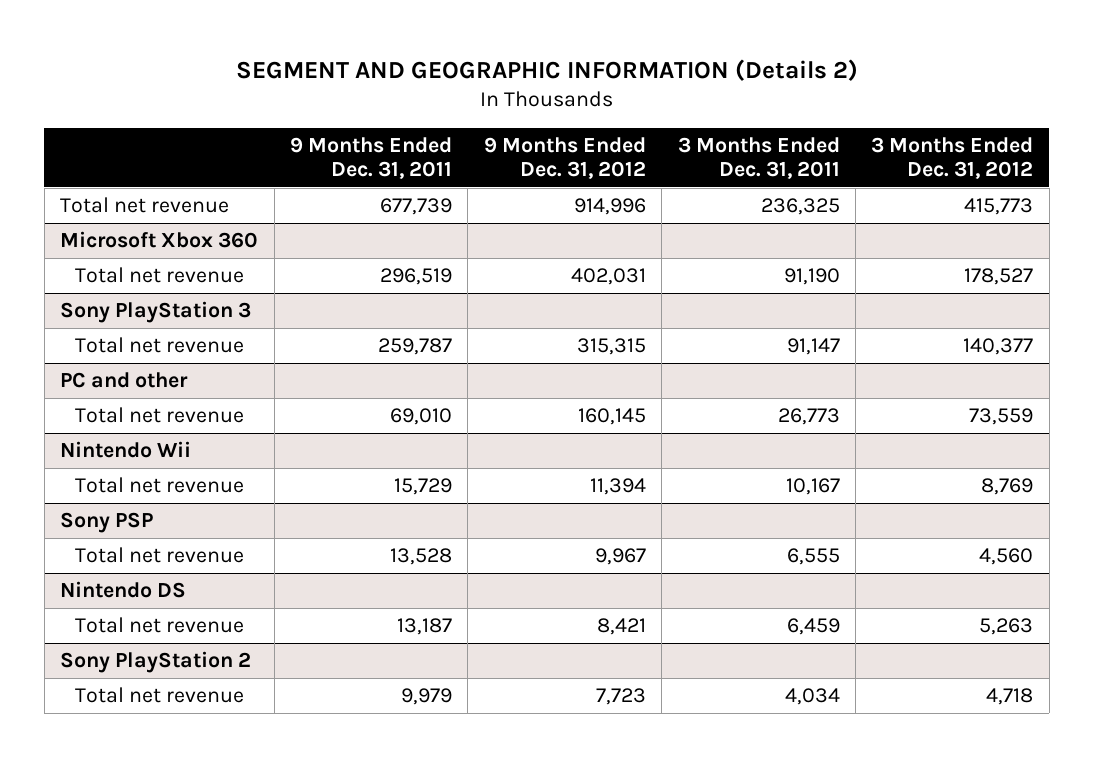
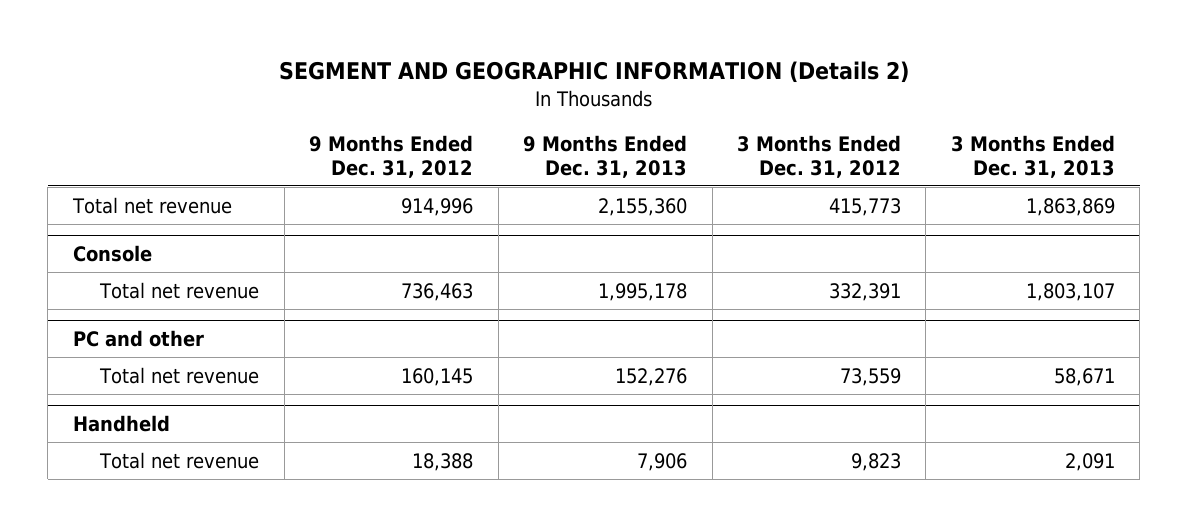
[290,136,453,180] 9 Months Ended Dec. 31, 2011 -> none
[677,136,840,180] 3 Months Ended Dec. 31, 2011 -> none
none -> [523,135,688,178] 9 Months Ended Dec. 31, 2013
none -> [950,135,1115,178] 3 Months Ended Dec. 31, 2013
[60,230,259,248] Microsoft Xbox 360 -> none
[60,300,252,323] Sony PlayStation 3 -> none
[75,336,245,353] Total net revenue -> none
none -> [72,245,152,263] Console
[570,267,646,285] 402,031 -> [401,282,474,301] 736,463
[964,267,1034,285] 178,527 -> [829,282,902,301] 332,391
[60,440,192,458] Nintendo Wii -> none
[60,511,154,533] Sony PSP -> none
[75,546,245,563] Total net revenue -> none
[60,580,187,598] Nintendo DS -> none
[75,616,245,633] Total net revenue -> none
[60,650,252,673] Sony PlayStation 2 -> none
[75,686,245,703] Total net revenue -> none
none -> [72,415,170,433] Handheld
[589,477,646,495] 11,394 -> [412,452,474,471] 18,388
[981,477,1034,495] 8,769 -> [851,452,902,471] 9,823

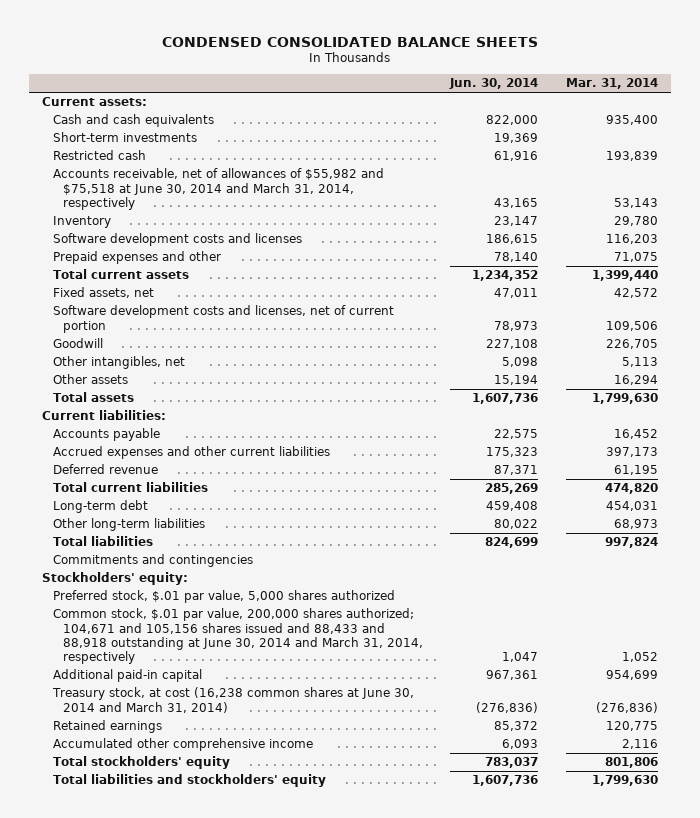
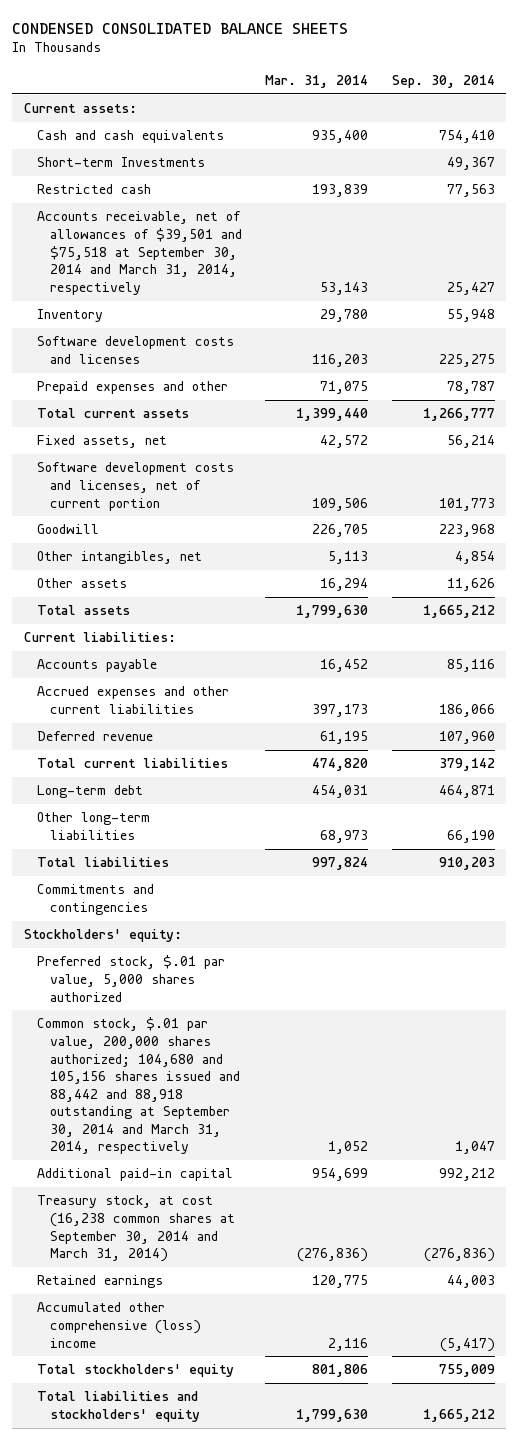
[449,78,539,90] Jun. 30, 2014 -> none
none -> [391,74,495,88] Sep. 30, 2014
[52,132,197,143] Short-term investments -> [36,157,205,168] Short-term Investments
[52,168,384,210] Accounts receivable, net of allowances of $55,982 and $75,518 at June 30, 2014 and March 31, 2014, respectively -> [36,211,242,295] Accounts receivable, net of allowances of $39,501 and $75,518 at September 30, 2014 and March 31, 2014, respectively
[52,608,423,664] Common stock, $.01 par value, 200,000 shares authorized; 104,671 and 105,156 shares issued and 88,433 and 88,918 outstanding at June 30, 2014 and March 31, 2014, respectively -> [36,1017,240,1155] Common stock, $.01 par value, 200,000 shares authorized; 104,680 and 105,156 shares issued and 88,442 and 88,918 outstanding at September 30, 2014 and March 31, 2014, respectively
[51,687,414,713] Treasury stock, at cost (16,238 common shares at June 30, 2014 and March 31, 2014) -> [36,1195,235,1263] Treasury stock, at cost (16,238 common shares at September 30, 2014 and March 31, 2014)
[52,738,313,752] Accumulated other comprehensive income -> [36,1302,201,1348] Accumulated other comprehensive (loss) income

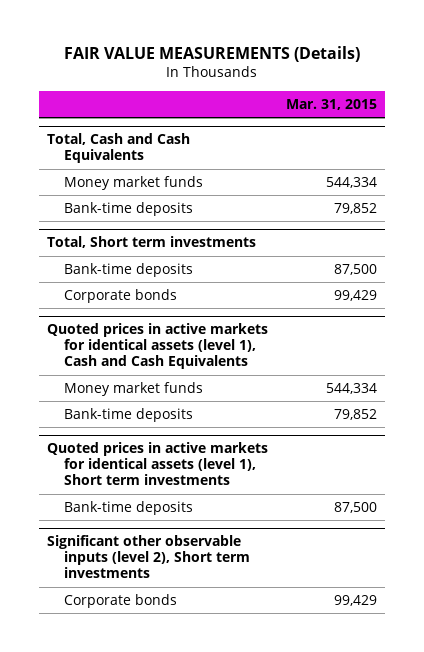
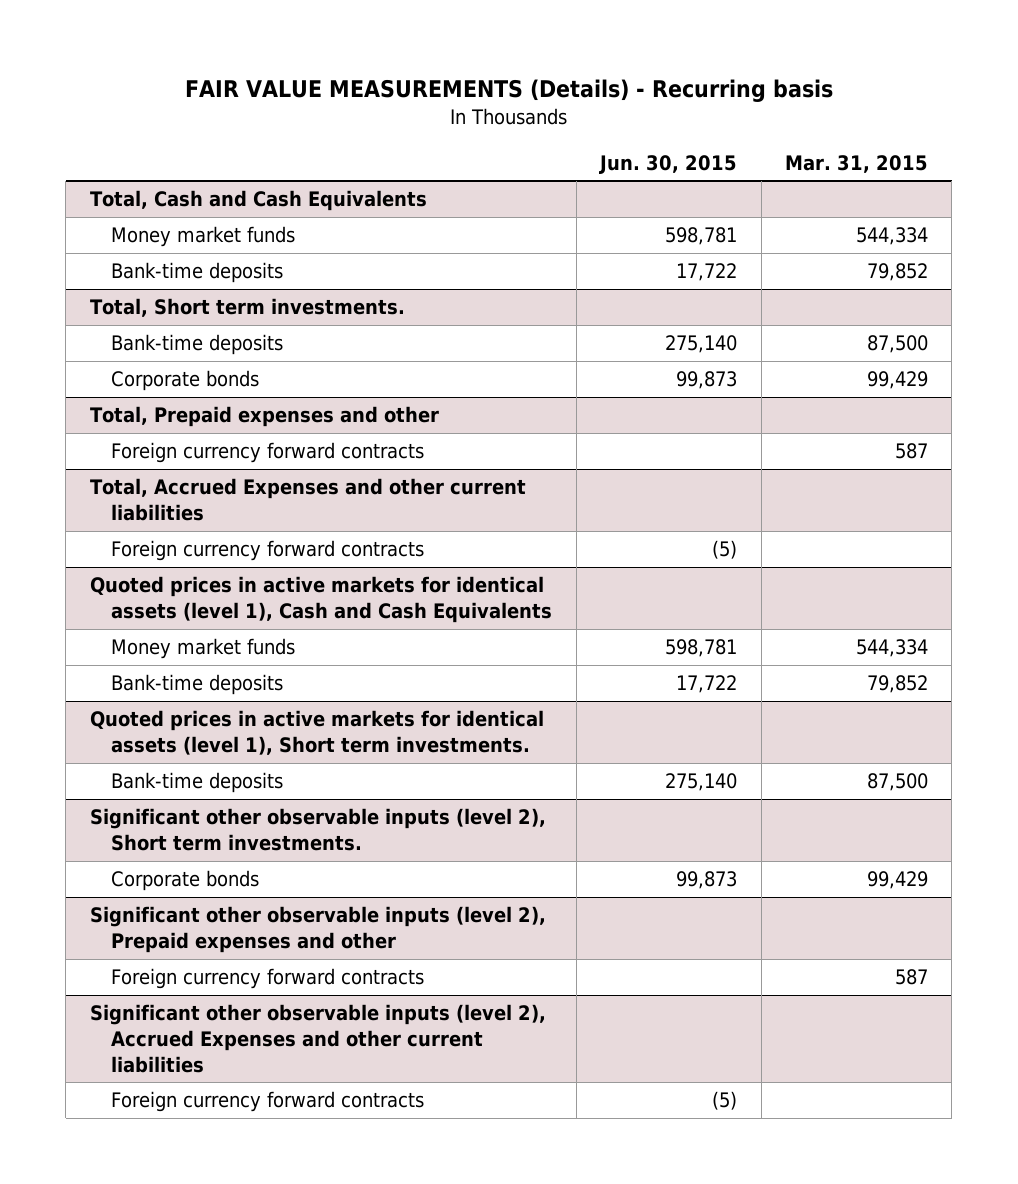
[63,46,360,63] FAIR VALUE MEASUREMENTS (Details) -> [184,79,833,103] FAIR VALUE MEASUREMENTS (Details) - Recurring basis
none -> [599,154,738,174] Jun. 30, 2015
[47,235,257,248] Total, Short term investments -> [89,298,405,318] Total, Short term investments.
none -> [89,406,439,428] Total, Prepaid expenses and other
none -> [111,442,425,464] Foreign currency forward contracts
none -> [89,478,526,522] Total, Accrued Expenses and other current liabilities
none -> [111,540,425,562] Foreign currency forward contracts
[47,441,269,486] Quoted prices in active markets for identical assets (level 1), Short term investments -> [89,710,544,756] Quoted prices in active markets for identical assets (level 1), Short term investments.
[47,534,251,579] Significant other observable inputs (level 2), Short term investments -> [89,808,546,852] Significant other observable inputs (level 2), Short term investments.
none -> [89,906,546,954] Significant other observable inputs (level 2), Prepaid expenses and other
none -> [111,968,425,990] Foreign currency forward contracts
none -> [89,1004,546,1073] Significant other observable inputs (level 2), Accrued Expenses and other current liabilities
none -> [111,1091,425,1113] Foreign currency forward contracts

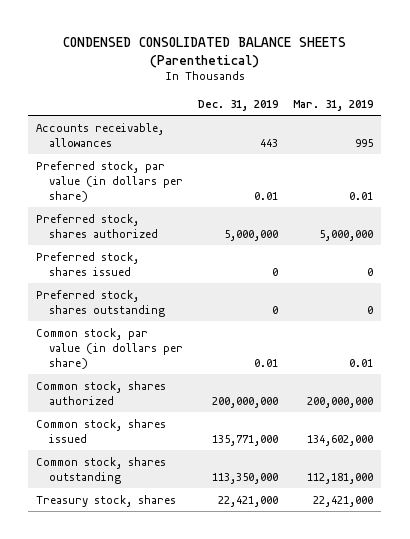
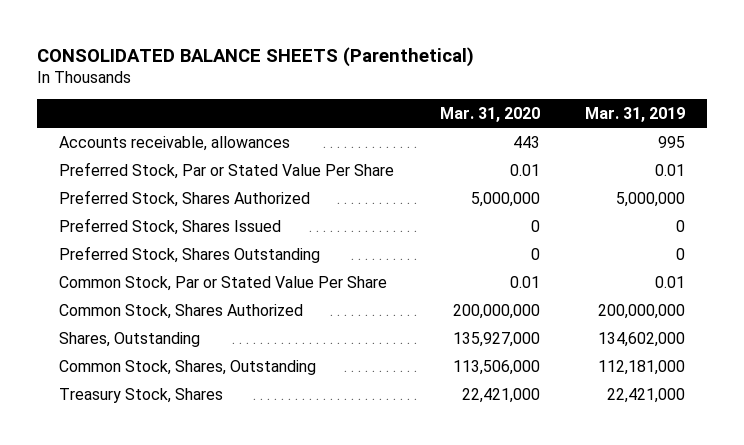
[62,36,346,68] CONDENSED CONSOLIDATED BALANCE SHEETS (Parenthetical) -> [36,46,474,67] CONSOLIDATED BALANCE SHEETS (Parenthetical)
[198,99,279,111] Dec. 31, 2019 -> none
none -> [439,106,540,122] Mar. 31, 2020
[36,160,183,202] Preferred stock, par value (in dollars per share) -> [59,161,395,179] Preferred Stock, Par or Stated Value Per Share
[36,213,158,238] Preferred stock, shares authorized -> [59,189,311,207] Preferred Stock, Shares Authorized
[36,251,140,276] Preferred stock, shares issued -> [59,217,282,235] Preferred Stock, Shares Issued
[36,289,165,317] Preferred stock, shares outstanding -> [59,245,321,263] Preferred Stock, Shares Outstanding
[36,327,183,369] Common stock, par value (in dollars per share) -> [59,275,388,291] Common Stock, Par or Stated Value Per Share
[36,380,167,405] Common stock, shares authorized -> [59,303,304,319] Common Stock, Shares Authorized
[36,418,167,443] Common stock, shares issued -> [59,331,201,347] Shares, Outstanding
[36,456,167,484] Common stock, shares outstanding -> [59,359,317,375] Common Stock, Shares, Outstanding
[36,494,177,507] Treasury stock, shares -> [59,387,224,403] Treasury Stock, Shares

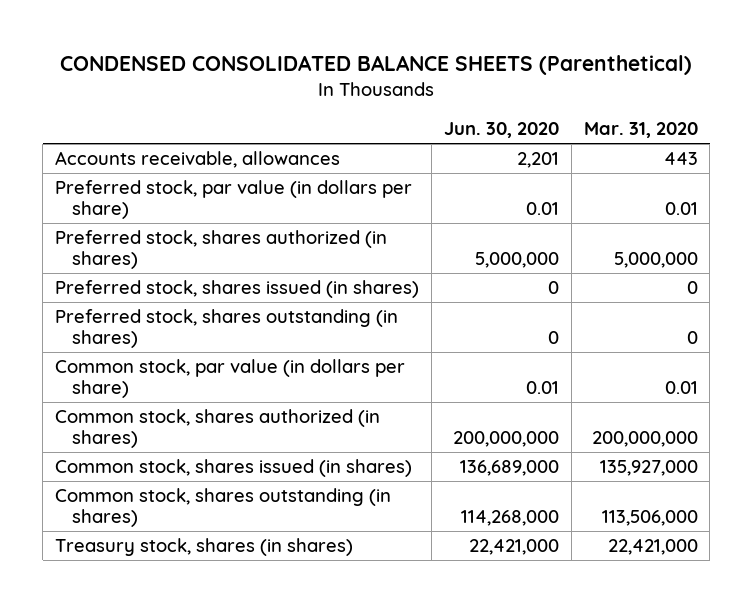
[36,46,474,67] CONSOLIDATED BALANCE SHEETS (Parenthetical) -> [60,55,693,76] CONDENSED CONSOLIDATED BALANCE SHEETS (Parenthetical)
[584,106,685,122] Mar. 31, 2019 -> none
none -> [443,122,559,139] Jun. 30, 2020
[59,161,395,179] Preferred Stock, Par or Stated Value Per Share -> [55,179,413,220] Preferred stock, par value (in dollars per share)
[59,189,311,207] Preferred Stock, Shares Authorized -> [55,229,388,270] Preferred stock, shares authorized (in shares)
[59,217,282,235] Preferred Stock, Shares Issued -> [55,279,420,298] Preferred stock, shares issued (in shares)
[59,245,321,263] Preferred Stock, Shares Outstanding -> [55,308,399,349] Preferred stock, shares outstanding (in shares)
[59,275,388,291] Common Stock, Par or Stated Value Per Share -> [55,358,406,399] Common stock, par value (in dollars per share)
[59,303,304,319] Common Stock, Shares Authorized -> [55,408,381,449] Common stock, shares authorized (in shares)
[59,331,201,347] Shares, Outstanding -> [55,458,413,477] Common stock, shares issued (in shares)
[59,359,317,375] Common Stock, Shares, Outstanding -> [55,487,392,528] Common stock, shares outstanding (in shares)
[59,387,224,403] Treasury Stock, Shares -> [55,537,354,556] Treasury stock, shares (in shares)

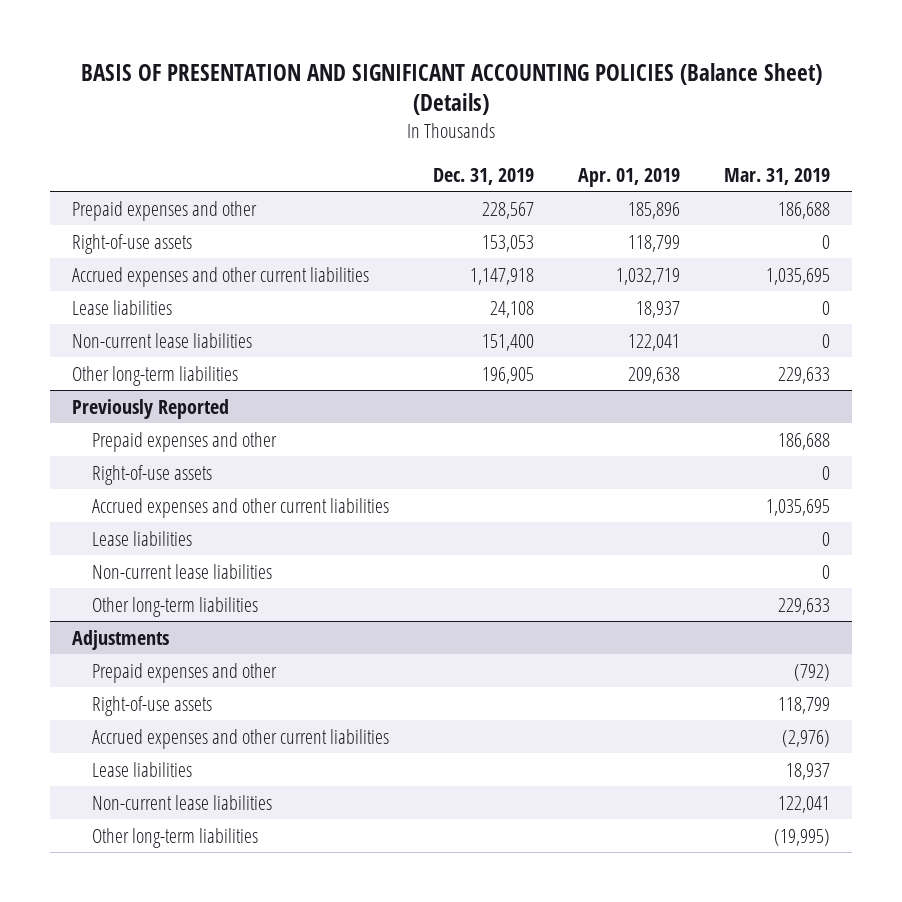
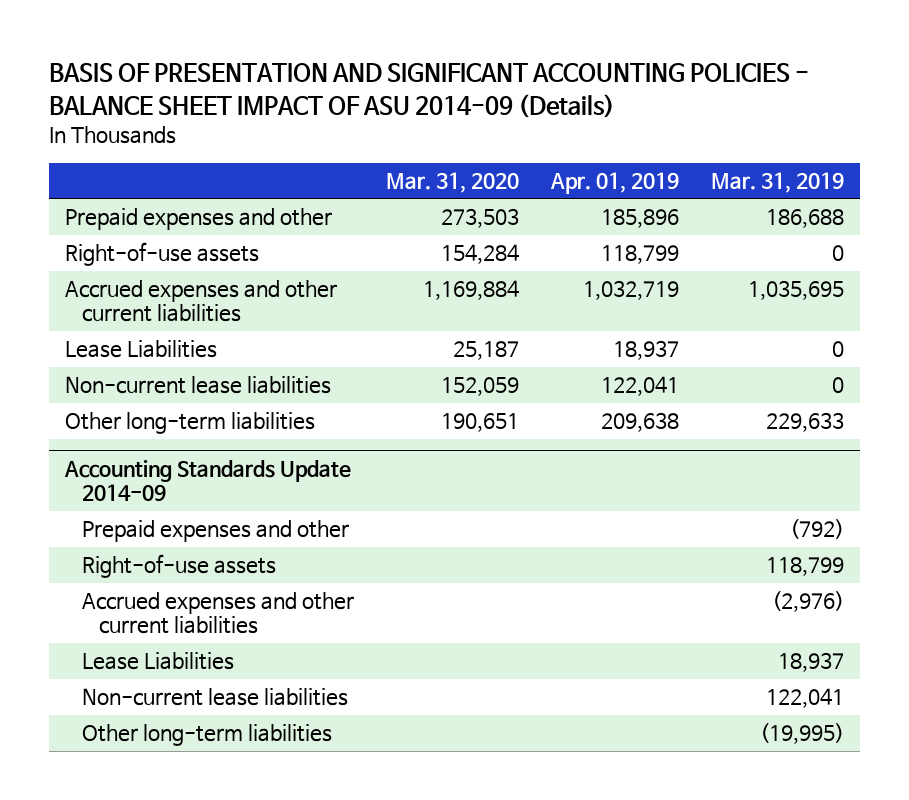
[81,62,823,116] BASIS OF PRESENTATION AND SIGNIFICANT ACCOUNTING POLICIES (Balance Sheet) (Details) -> [49,63,810,118] BASIS OF PRESENTATION AND SIGNIFICANT ACCOUNTING POLICIES - BALANCE SHEET IMPACT OF ASU 2014-09 (Details)
[432,167,534,185] Dec. 31, 2019 -> none
none -> [386,171,520,193] Mar. 31, 2020
[71,299,172,315] Lease liabilities -> [65,340,218,359] Lease Liabilities
[71,398,229,419] Previously Reported -> none
[91,431,277,452] Prepaid expenses and other -> none
[91,464,212,485] Right-of-use assets -> none
[91,497,389,518] Accrued expenses and other current liabilities -> none
[91,530,192,546] Lease liabilities -> none
[91,563,272,579] Non-current lease liabilities -> none
[91,596,258,617] Other long-term liabilities -> none
[71,629,169,650] Adjustments -> none
none -> [64,460,352,502] Accounting Standards Update 2014-09
[91,761,192,777] Lease liabilities -> [82,652,235,671] Lease Liabilities

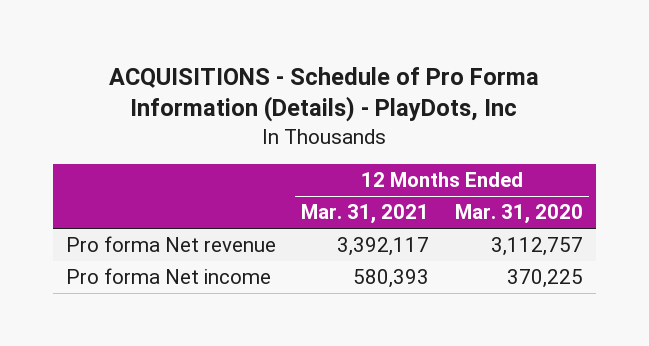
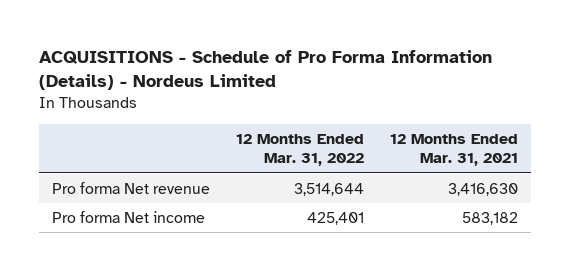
[109,66,540,123] ACQUISITIONS - Schedule of Pro Forma Information (Details) - PlayDots, Inc -> [39,50,493,91] ACQUISITIONS - Schedule of Pro Forma Information (Details) - Nordeus Limited
[455,204,584,225] Mar. 31, 2020 -> none
none -> [235,134,364,167] 12 Months Ended Mar. 31, 2022
[337,237,430,257] 3,392,117 -> [447,183,518,197] 3,416,630
[353,269,430,289] 580,393 -> [461,212,518,226] 583,182

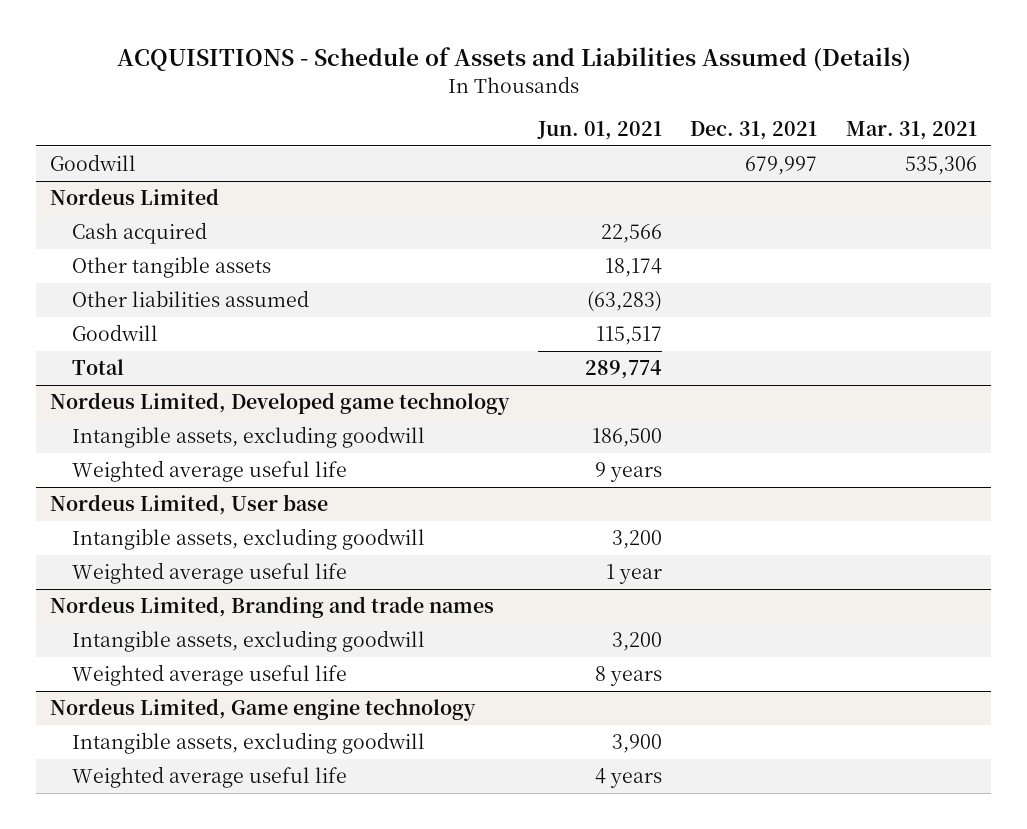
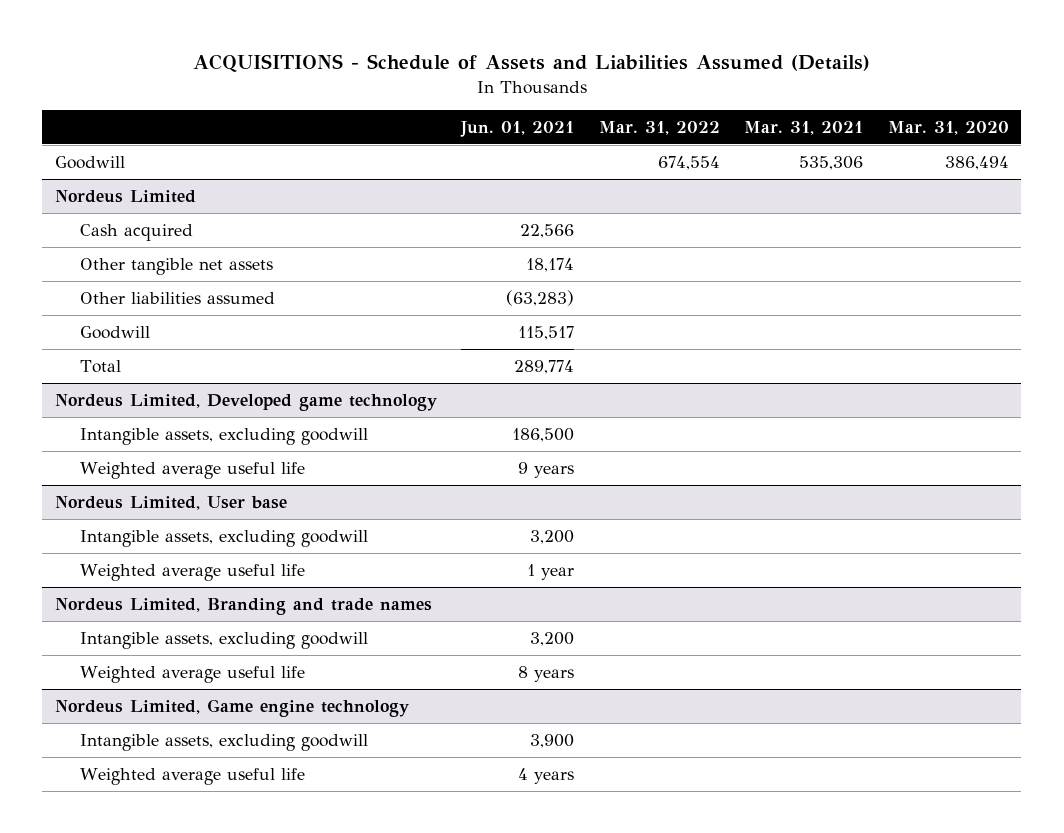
[690,121,818,141] Dec. 31, 2021 -> none
none -> [598,120,720,135] Mar. 31, 2022
none -> [888,120,1010,135] Mar. 31, 2020
[72,255,272,278] Other tangible assets -> [80,257,274,275] Other tangible net assets

